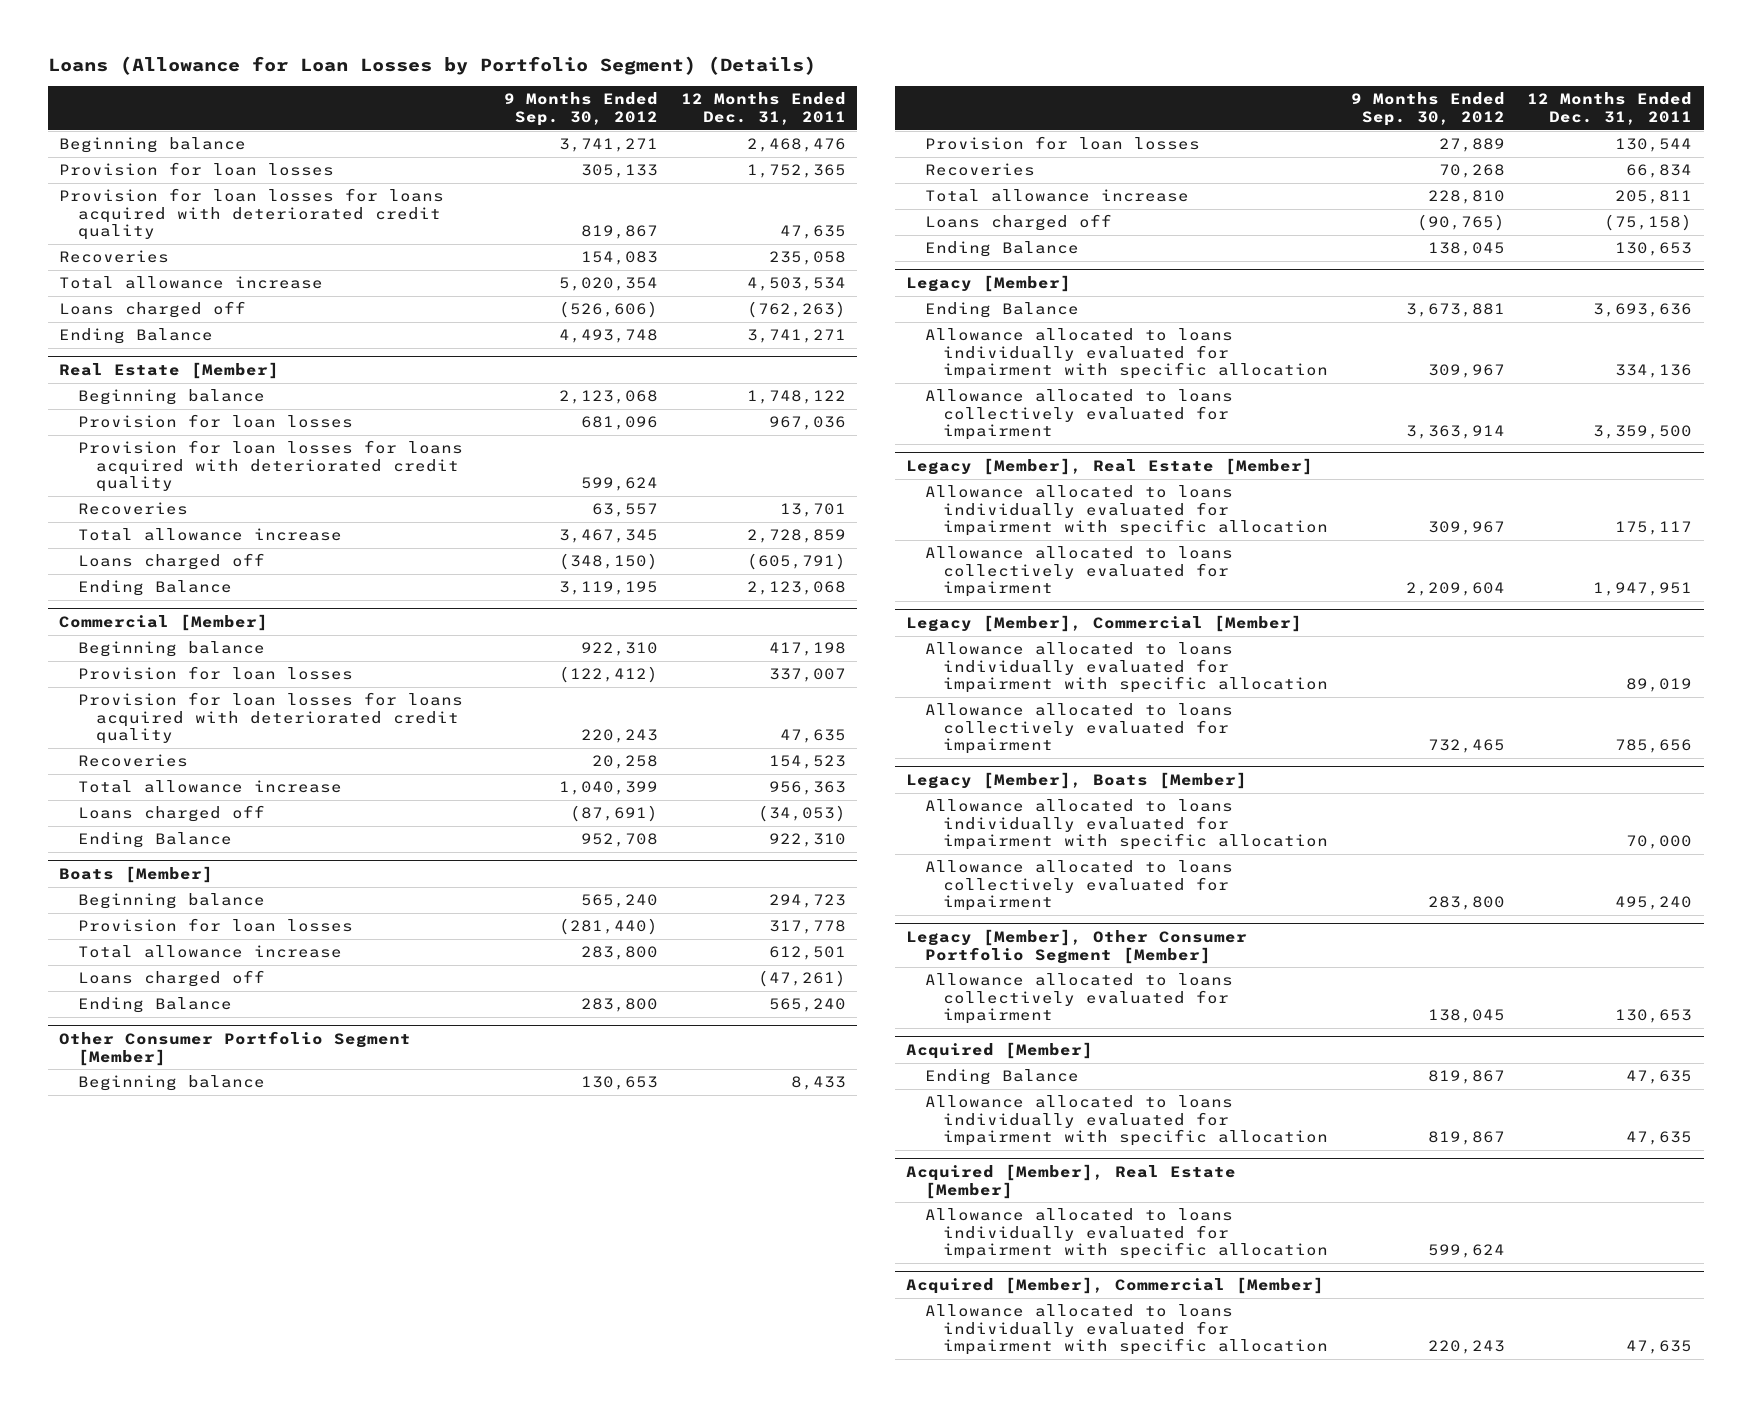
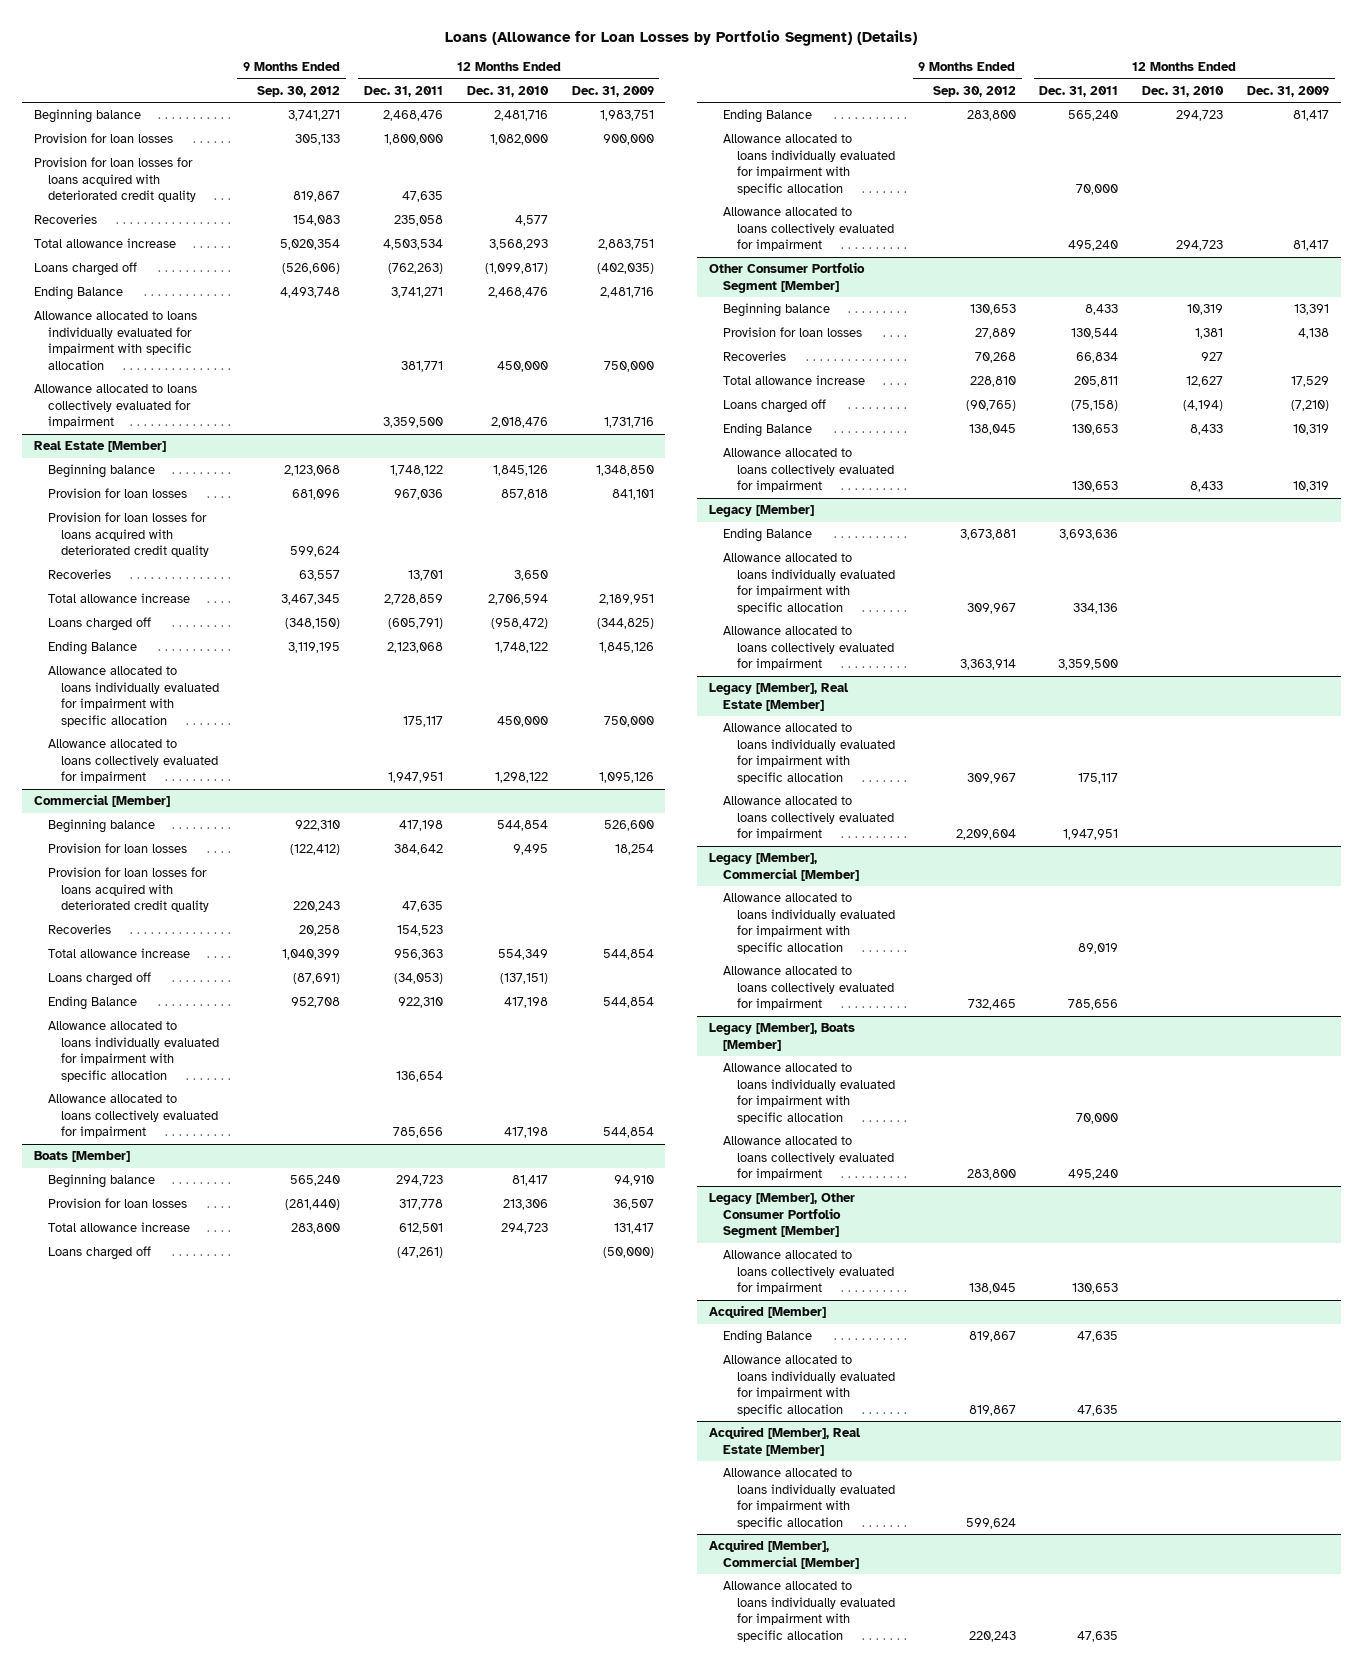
none -> [466,85,549,97] Dec. 31, 2010
none -> [571,85,654,97] Dec. 31, 2009
[746,164,846,179] 1,752,365 -> [383,134,443,146] 1,800,000
none -> [33,311,197,370] Allowance allocated to loans individually evaluated for impairment with specific allocation
none -> [33,384,197,429] Allowance allocated to loans collectively evaluated for impairment
none -> [47,666,220,727] Allowance allocated to loans individually evaluated for impairment with specific allocation
none -> [47,739,219,784] Allowance allocated to loans collectively evaluated for impairment
[768,668,846,683] 337,007 -> [393,844,443,856] 384,642
none -> [47,1021,220,1082] Allowance allocated to loans individually evaluated for impairment with specific allocation
none -> [47,1094,219,1139] Allowance allocated to loans collectively evaluated for impairment
none -> [723,134,895,195] Allowance allocated to loans individually evaluated for impairment with specific allocation
none -> [723,207,894,252] Allowance allocated to loans collectively evaluated for impairment
none -> [723,448,894,493] Allowance allocated to loans collectively evaluated for impairment

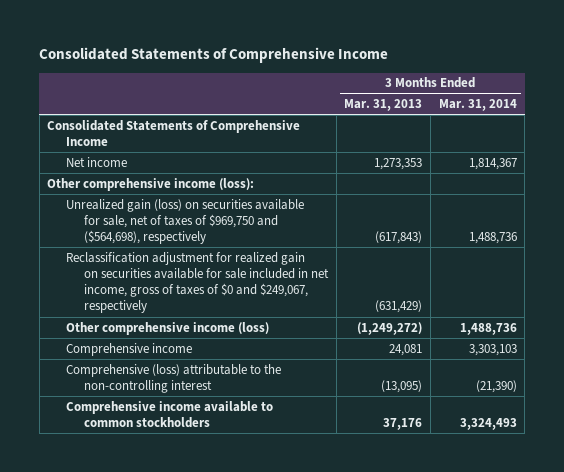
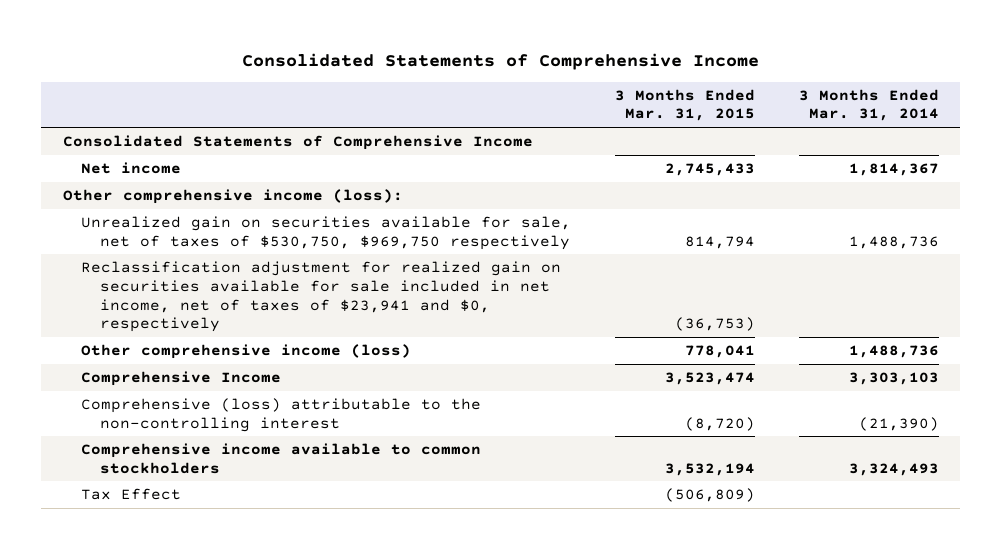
[344,99,423,112] Mar. 31, 2013 -> none
none -> [614,88,755,122] 3 Months Ended Mar. 31, 2015
[65,198,304,245] Unrealized gain (loss) on securities available for sale, net of taxes of $969,750 and ($564,698), respectively -> [81,216,572,250] Unrealized gain on securities available for sale, net of taxes of $530,750, $969,750 respectively
[65,251,329,314] Reclassification adjustment for realized gain on securities available for sale included in net income, gross of taxes of $0 and $249,067, respectively -> [81,261,562,333] Reclassification adjustment for realized gain on securities available for sale included in net income, net of taxes of $23,941 and $0, respectively
[65,342,192,356] Comprehensive income -> [81,371,282,387] Comprehensive Income
none -> [81,488,182,501] Tax Effect

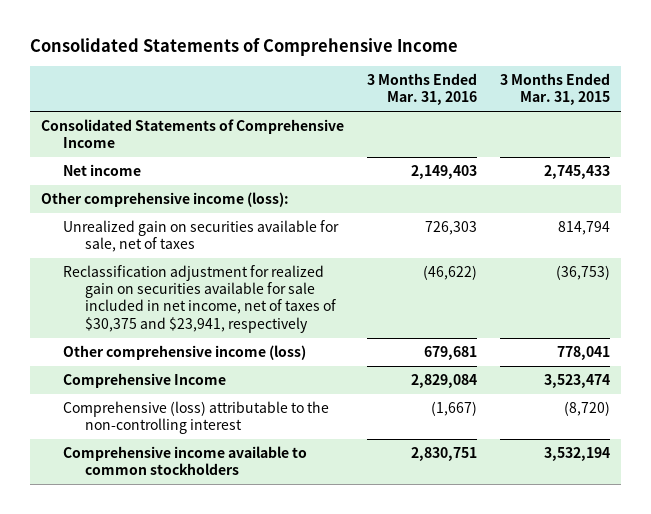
[798,88,939,122] 3 Months Ended Mar. 31, 2014 -> none
none -> [366,73,477,106] 3 Months Ended Mar. 31, 2016
[81,216,572,250] Unrealized gain on securities available for sale, net of taxes of $530,750, $969,750 respectively -> [62,220,339,253] Unrealized gain on securities available for sale, net of taxes
[81,261,562,333] Reclassification adjustment for realized gain on securities available for sale included in net income, net of taxes of $23,941 and $0, respectively -> [62,265,336,333] Reclassification adjustment for realized gain on securities available for sale included in net income, net of taxes of $30,375 and $23,941, respectively
[81,488,182,501] Tax Effect -> none

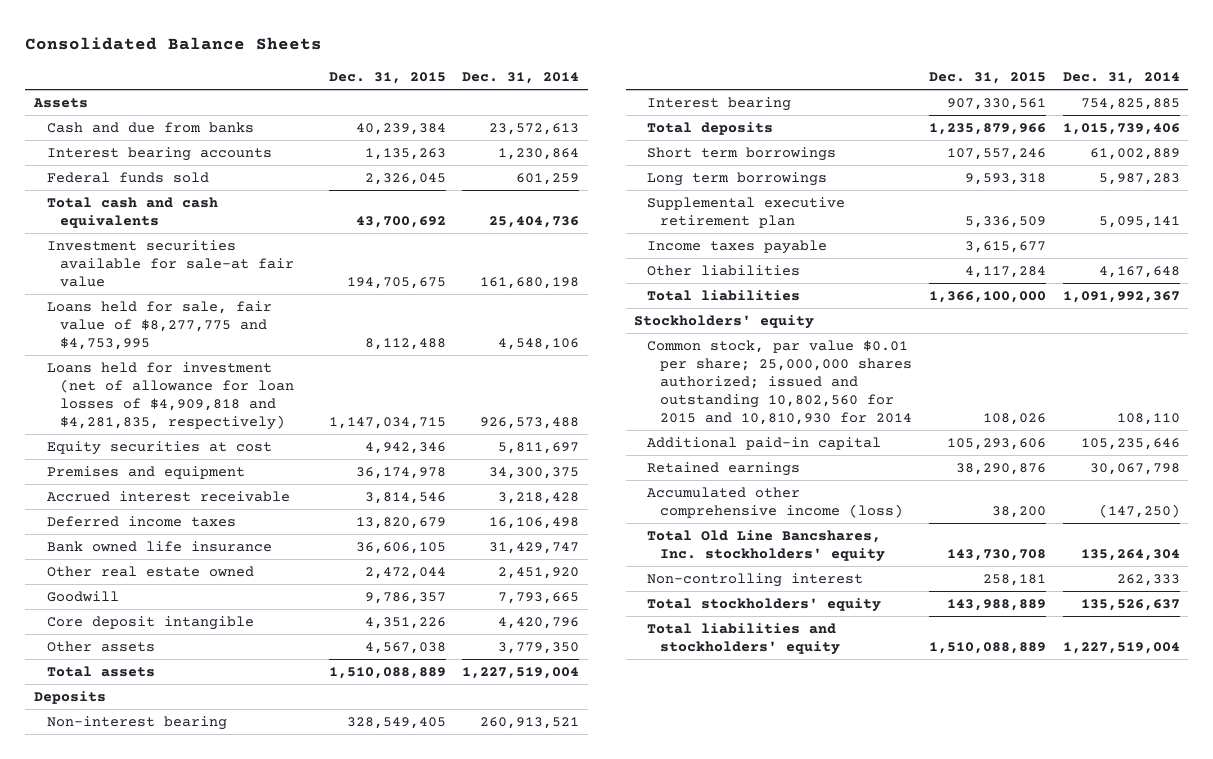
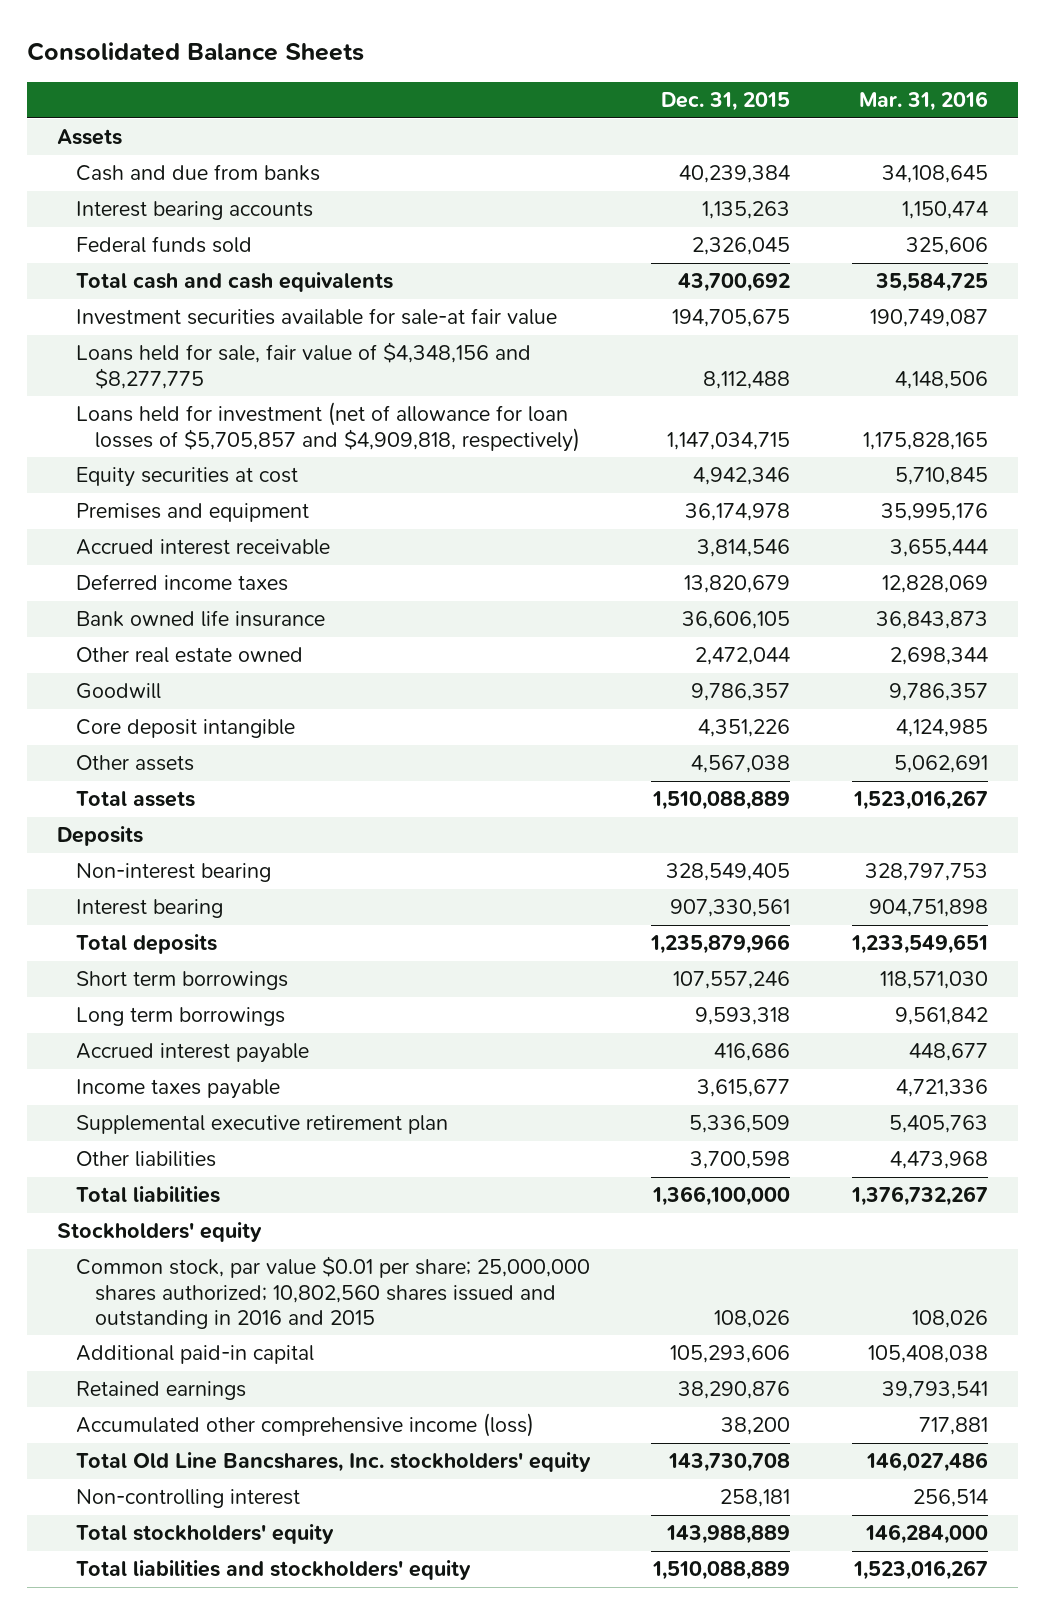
[462,72,580,85] Dec. 31, 2014 -> none
none -> [858,91,988,112] Mar. 31, 2016
[46,301,272,350] Loans held for sale, fair value of $8,277,775 and $4,753,995 -> [76,342,532,389] Loans held for sale, fair value of $4,348,156 and $8,277,775
[46,362,294,430] Loans held for investment (net of allowance for loan losses of $4,909,818 and $4,281,835, respectively) -> [76,402,580,452] Loans held for investment (net of allowance for loan losses of $5,705,857 and $4,909,818, respectively)
none -> [76,1043,310,1064] Accrued interest payable
[646,197,845,228] Supplemental executive retirement plan -> [76,1115,449,1135] Supplemental executive retirement plan
[964,266,1046,279] 4,117,284 -> [690,1151,791,1170] 3,700,598
[646,340,913,425] Common stock, par value $0.01 per share; 25,000,000 shares authorized; issued and outstanding 10,802,560 for 2015 and 10,810,930 for 2014 -> [76,1256,591,1329] Common stock, par value $0.01 per share; 25,000,000 shares authorized; 10,802,560 shares issued and outstanding in 2016 and 2015

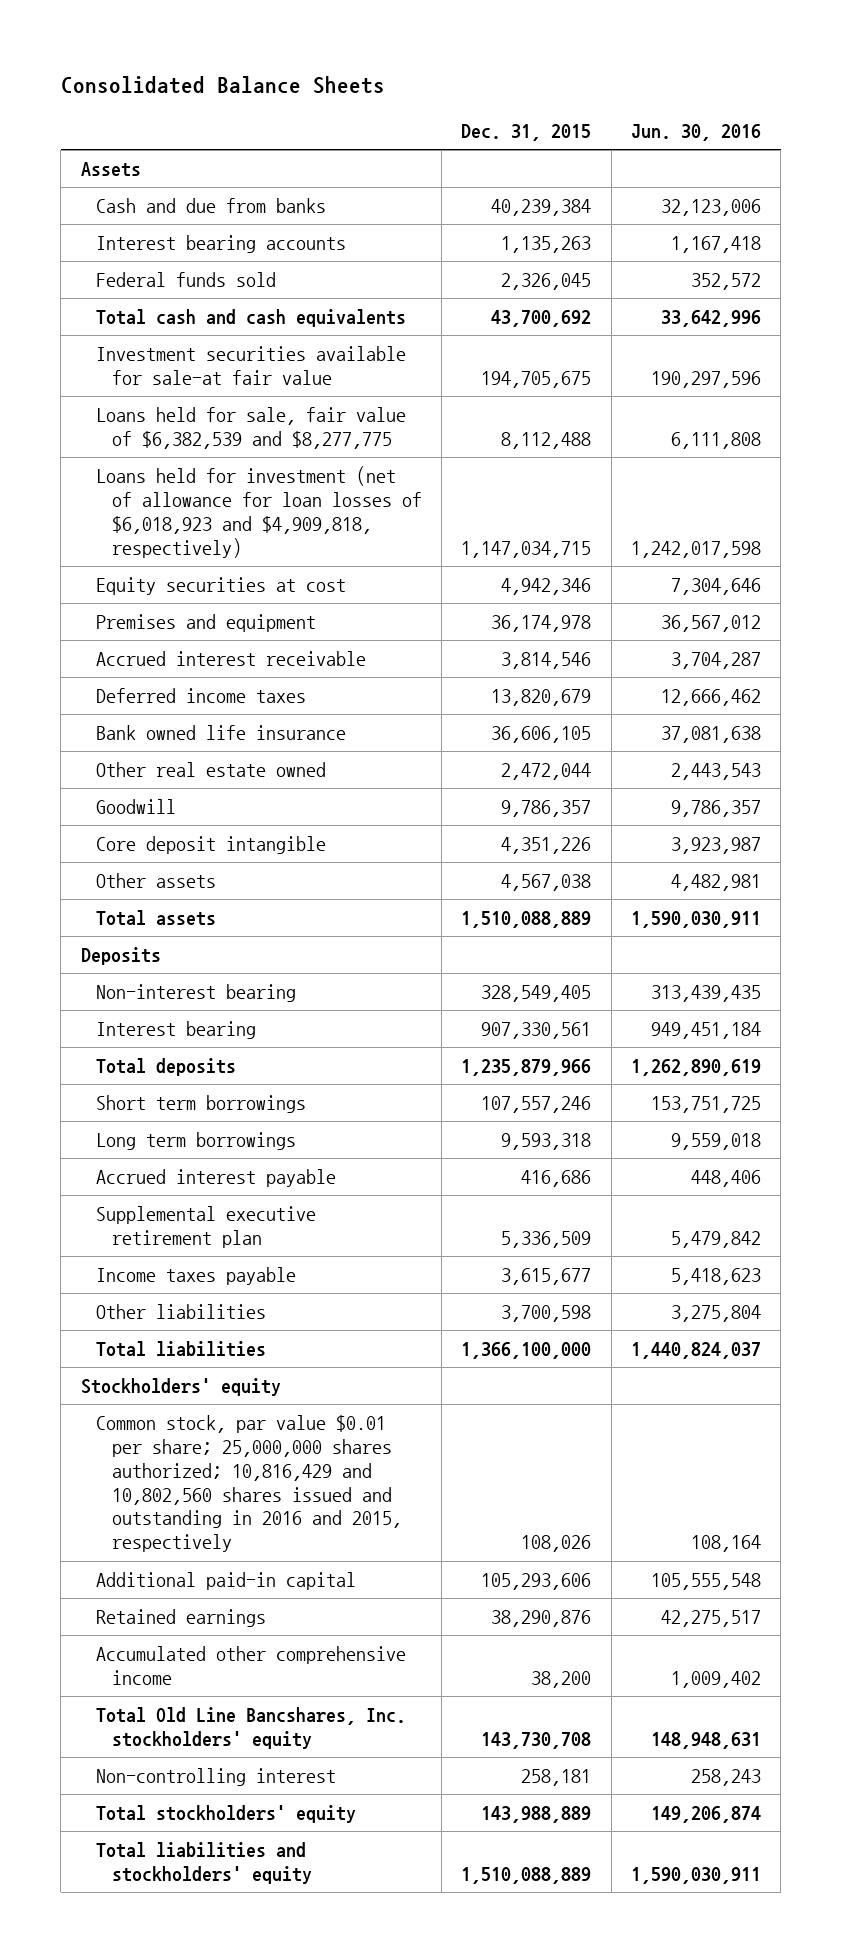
[858,91,988,112] Mar. 31, 2016 -> none
none -> [630,123,761,141] Jun. 30, 2016
[76,342,532,389] Loans held for sale, fair value of $4,348,156 and $8,277,775 -> [96,407,407,449] Loans held for sale, fair value of $6,382,539 and $8,277,775
[76,402,580,452] Loans held for investment (net of allowance for loan losses of $5,705,857 and $4,909,818, respectively) -> [96,466,423,558] Loans held for investment (net of allowance for loan losses of $6,018,923 and $4,909,818, respectively)
[76,1079,281,1100] Income taxes payable -> [96,1267,297,1286] Income taxes payable
[76,1256,591,1329] Common stock, par value $0.01 per share; 25,000,000 shares authorized; 10,802,560 shares issued and outstanding in 2016 and 2015 -> [96,1415,403,1553] Common stock, par value $0.01 per share; 25,000,000 shares authorized; 10,816,429 and 10,802,560 shares issued and outstanding in 2016 and 2015, respectively
[76,1413,535,1438] Accumulated other comprehensive income (loss) -> [96,1646,407,1685] Accumulated other comprehensive income

